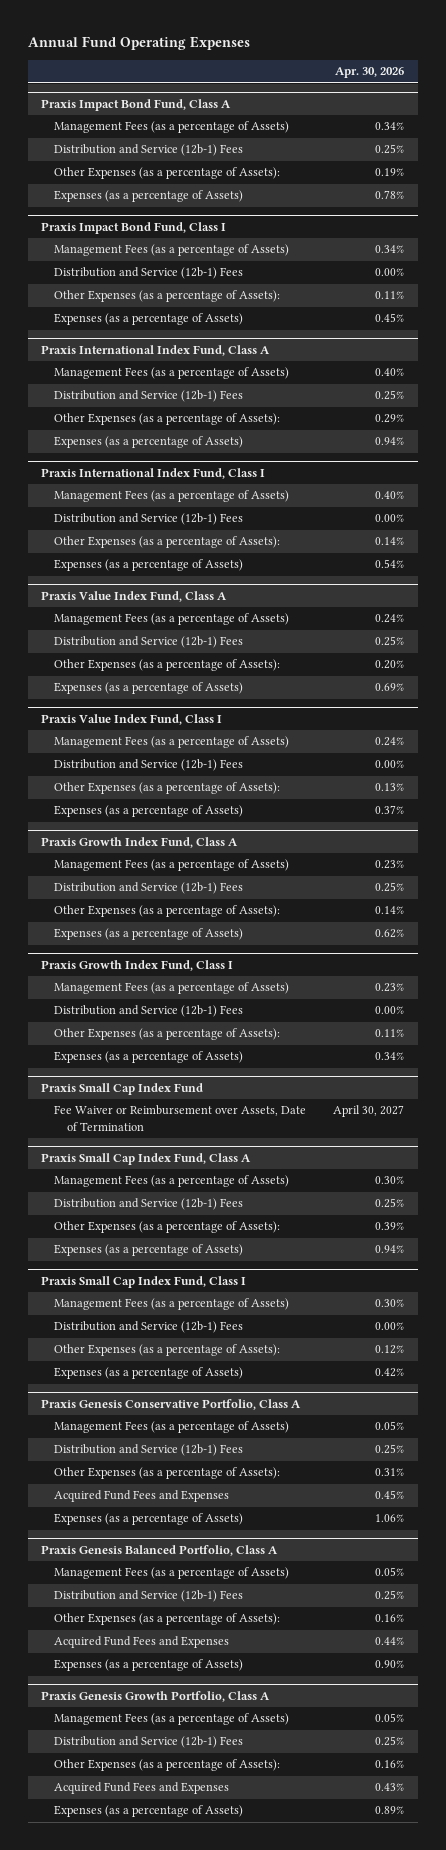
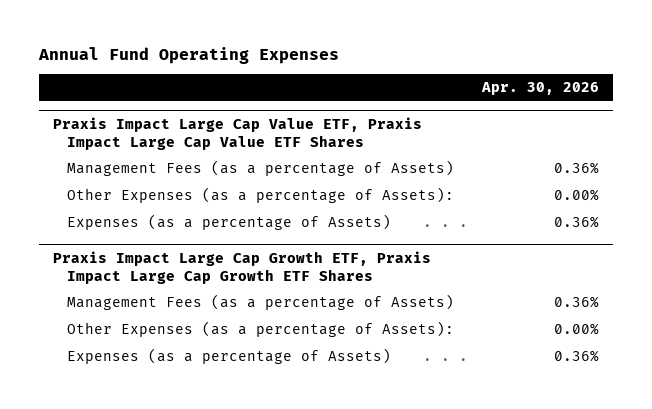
[41,98,232,111] Praxis Impact Bond Fund, Class A -> none
[54,144,244,157] Distribution and Service (12b-1) Fees -> none
[41,221,227,234] Praxis Impact Bond Fund, Class I -> none
[54,267,244,280] Distribution and Service (12b-1) Fees -> none
[41,344,271,356] Praxis International Index Fund, Class A -> none
[54,367,290,380] Management Fees (as a percentage of Assets) -> none
[54,390,244,403] Distribution and Service (12b-1) Fees -> none
[54,413,281,426] Other Expenses (as a percentage of Assets): -> none
[54,436,244,449] Expenses (as a percentage of Assets) -> none
[41,467,266,479] Praxis International Index Fund, Class I -> none
[54,490,290,503] Management Fees (as a percentage of Assets) -> none
[54,513,244,526] Distribution and Service (12b-1) Fees -> none
[54,536,281,549] Other Expenses (as a percentage of Assets): -> none
[54,559,244,572] Expenses (as a percentage of Assets) -> none
[41,590,228,602] Praxis Value Index Fund, Class A -> none
[54,613,290,626] Management Fees (as a percentage of Assets) -> none
[54,636,244,649] Distribution and Service (12b-1) Fees -> none
[54,659,281,672] Other Expenses (as a percentage of Assets): -> none
[54,682,244,695] Expenses (as a percentage of Assets) -> none
[41,713,223,725] Praxis Value Index Fund, Class I -> none
[54,736,290,749] Management Fees (as a percentage of Assets) -> none
[54,759,244,772] Distribution and Service (12b-1) Fees -> none
[54,782,281,795] Other Expenses (as a percentage of Assets): -> none
[54,805,244,818] Expenses (as a percentage of Assets) -> none
[41,836,239,848] Praxis Growth Index Fund, Class A -> none
[54,859,290,872] Management Fees (as a percentage of Assets) -> none
[54,882,244,895] Distribution and Service (12b-1) Fees -> none
[54,905,281,918] Other Expenses (as a percentage of Assets): -> none
[54,928,244,941] Expenses (as a percentage of Assets) -> none
[41,959,234,971] Praxis Growth Index Fund, Class I -> none
[54,982,290,995] Management Fees (as a percentage of Assets) -> none
[54,1005,244,1018] Distribution and Service (12b-1) Fees -> none
[54,1028,281,1041] Other Expenses (as a percentage of Assets): -> none
[54,1051,244,1064] Expenses (as a percentage of Assets) -> none
[41,1082,204,1095] Praxis Small Cap Index Fund -> none
[54,1105,307,1131] Fee Waiver or Reimbursement over Assets, Date of Termination -> none
[41,1152,252,1165] Praxis Small Cap Index Fund, Class A -> none
[54,1175,290,1188] Management Fees (as a percentage of Assets) -> none
[54,1198,244,1211] Distribution and Service (12b-1) Fees -> none
[54,1221,281,1234] Other Expenses (as a percentage of Assets): -> none
[54,1244,244,1257] Expenses (as a percentage of Assets) -> none
[41,1275,247,1288] Praxis Small Cap Index Fund, Class I -> none
[54,1298,290,1311] Management Fees (as a percentage of Assets) -> none
[54,1321,244,1334] Distribution and Service (12b-1) Fees -> none
[54,1344,281,1357] Other Expenses (as a percentage of Assets): -> none
[54,1367,244,1380] Expenses (as a percentage of Assets) -> none
[41,1398,302,1410] Praxis Genesis Conservative Portfolio, Class A -> none
[54,1421,290,1434] Management Fees (as a percentage of Assets) -> none
[54,1444,244,1457] Distribution and Service (12b-1) Fees -> none
[54,1467,281,1480] Other Expenses (as a percentage of Assets): -> none
[54,1490,230,1503] Acquired Fund Fees and Expenses -> none
[54,1513,244,1526] Expenses (as a percentage of Assets) -> none
[41,1544,279,1556] Praxis Genesis Balanced Portfolio, Class A -> none
[54,1567,290,1580] Management Fees (as a percentage of Assets) -> none
[54,1590,244,1603] Distribution and Service (12b-1) Fees -> none
[54,1613,281,1626] Other Expenses (as a percentage of Assets): -> none
[54,1636,230,1649] Acquired Fund Fees and Expenses -> none
[54,1659,244,1672] Expenses (as a percentage of Assets) -> none
[41,1690,271,1702] Praxis Genesis Growth Portfolio, Class A -> none
[54,1713,290,1726] Management Fees (as a percentage of Assets) -> none
[54,1736,244,1749] Distribution and Service (12b-1) Fees -> none
[54,1759,281,1772] Other Expenses (as a percentage of Assets): -> none
[54,1782,230,1795] Acquired Fund Fees and Expenses -> none
[54,1805,244,1818] Expenses (as a percentage of Assets) -> none
none -> [53,116,423,150] Praxis Impact Large Cap Value ETF, Praxis Impact Large Cap Value ETF Shares
[375,122,405,131] 0.34% -> [554,162,600,175] 0.36%
[375,168,405,177] 0.19% -> [554,189,600,202] 0.00%
[375,190,405,200] 0.78% -> [554,216,600,229] 0.36%
none -> [53,250,432,284] Praxis Impact Large Cap Growth ETF, Praxis Impact Large Cap Growth ETF Shares
[375,245,405,254] 0.34% -> [554,296,600,309] 0.36%
[375,291,405,300] 0.11% -> [554,323,600,336] 0.00%
[375,313,405,323] 0.45% -> [554,350,600,363] 0.36%

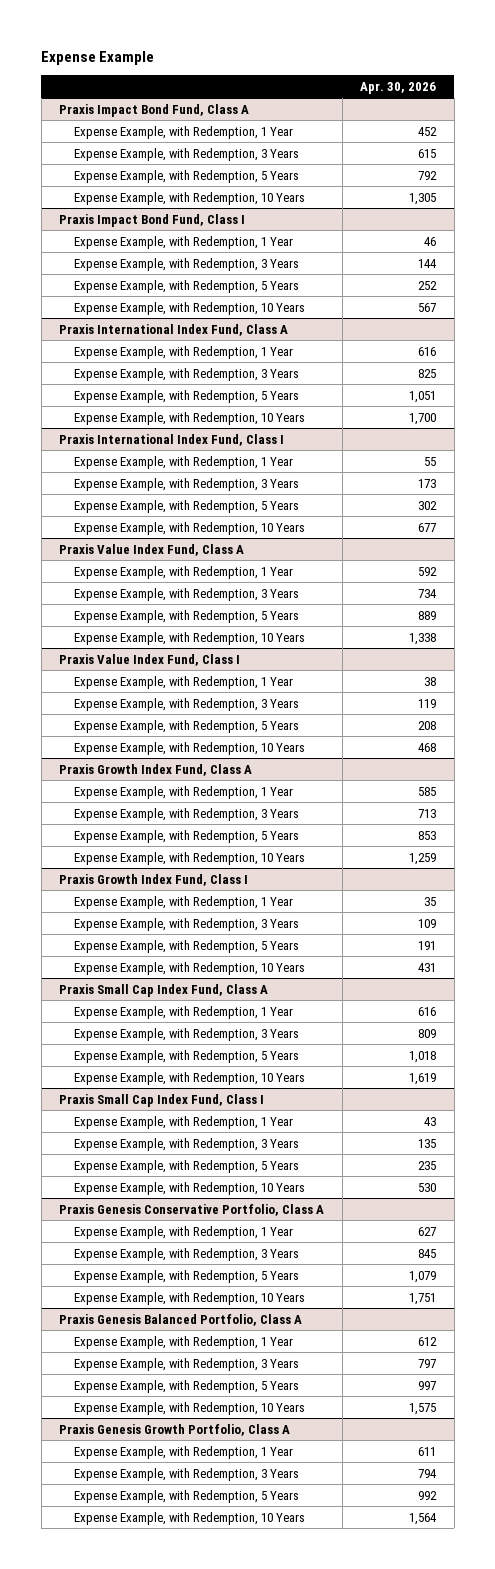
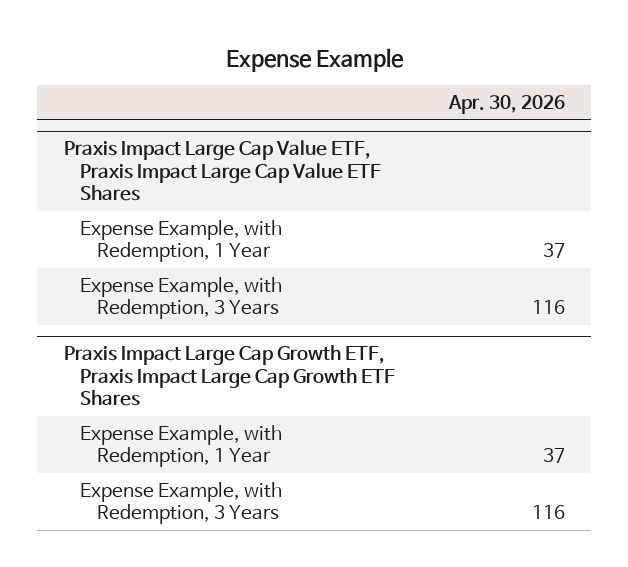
[59,103,250,117] Praxis Impact Bond Fund, Class A -> none
[74,169,300,183] Expense Example, with Redemption, 5 Years -> none
[74,191,306,205] Expense Example, with Redemption, 10 Years -> none
[59,213,246,227] Praxis Impact Bond Fund, Class I -> none
[74,279,300,293] Expense Example, with Redemption, 5 Years -> none
[74,301,306,315] Expense Example, with Redemption, 10 Years -> none
[59,323,289,336] Praxis International Index Fund, Class A -> none
[74,345,294,359] Expense Example, with Redemption, 1 Year -> none
[74,367,300,381] Expense Example, with Redemption, 3 Years -> none
[74,389,300,403] Expense Example, with Redemption, 5 Years -> none
[74,411,306,425] Expense Example, with Redemption, 10 Years -> none
[59,433,285,446] Praxis International Index Fund, Class I -> none
[74,455,294,469] Expense Example, with Redemption, 1 Year -> none
[74,477,300,491] Expense Example, with Redemption, 3 Years -> none
[74,499,300,513] Expense Example, with Redemption, 5 Years -> none
[74,521,306,535] Expense Example, with Redemption, 10 Years -> none
[59,543,245,556] Praxis Value Index Fund, Class A -> none
[74,565,294,579] Expense Example, with Redemption, 1 Year -> none
[74,587,300,601] Expense Example, with Redemption, 3 Years -> none
[74,609,300,623] Expense Example, with Redemption, 5 Years -> none
[74,631,306,645] Expense Example, with Redemption, 10 Years -> none
[59,653,241,666] Praxis Value Index Fund, Class I -> none
[74,675,294,689] Expense Example, with Redemption, 1 Year -> none
[74,697,300,711] Expense Example, with Redemption, 3 Years -> none
[74,719,300,733] Expense Example, with Redemption, 5 Years -> none
[74,741,306,755] Expense Example, with Redemption, 10 Years -> none
[59,763,253,776] Praxis Growth Index Fund, Class A -> none
[74,785,294,799] Expense Example, with Redemption, 1 Year -> none
[74,807,300,821] Expense Example, with Redemption, 3 Years -> none
[74,829,300,843] Expense Example, with Redemption, 5 Years -> none
[74,851,306,865] Expense Example, with Redemption, 10 Years -> none
[59,873,249,886] Praxis Growth Index Fund, Class I -> none
[74,895,294,909] Expense Example, with Redemption, 1 Year -> none
[74,917,300,931] Expense Example, with Redemption, 3 Years -> none
[74,939,300,953] Expense Example, with Redemption, 5 Years -> none
[74,961,306,975] Expense Example, with Redemption, 10 Years -> none
[59,983,269,997] Praxis Small Cap Index Fund, Class A -> none
[74,1005,294,1019] Expense Example, with Redemption, 1 Year -> none
[74,1027,300,1041] Expense Example, with Redemption, 3 Years -> none
[74,1049,300,1063] Expense Example, with Redemption, 5 Years -> none
[74,1071,306,1085] Expense Example, with Redemption, 10 Years -> none
[59,1093,265,1107] Praxis Small Cap Index Fund, Class I -> none
[74,1115,294,1129] Expense Example, with Redemption, 1 Year -> none
[74,1137,300,1151] Expense Example, with Redemption, 3 Years -> none
[74,1159,300,1173] Expense Example, with Redemption, 5 Years -> none
[74,1181,306,1195] Expense Example, with Redemption, 10 Years -> none
[59,1203,325,1216] Praxis Genesis Conservative Portfolio, Class A -> none
[74,1225,294,1239] Expense Example, with Redemption, 1 Year -> none
[74,1247,300,1261] Expense Example, with Redemption, 3 Years -> none
[74,1269,300,1283] Expense Example, with Redemption, 5 Years -> none
[74,1291,306,1305] Expense Example, with Redemption, 10 Years -> none
[59,1313,303,1326] Praxis Genesis Balanced Portfolio, Class A -> none
[74,1335,294,1349] Expense Example, with Redemption, 1 Year -> none
[74,1357,300,1371] Expense Example, with Redemption, 3 Years -> none
[74,1379,300,1393] Expense Example, with Redemption, 5 Years -> none
[74,1401,306,1415] Expense Example, with Redemption, 10 Years -> none
[59,1423,291,1436] Praxis Genesis Growth Portfolio, Class A -> none
[74,1445,294,1459] Expense Example, with Redemption, 1 Year -> none
[74,1467,300,1481] Expense Example, with Redemption, 3 Years -> none
[74,1489,300,1503] Expense Example, with Redemption, 5 Years -> none
[74,1511,306,1525] Expense Example, with Redemption, 10 Years -> none
none -> [63,140,382,202] Praxis Impact Large Cap Value ETF, Praxis Impact Large Cap Value ETF Shares
[418,126,438,136] 452 -> [542,243,565,259] 37
[418,148,437,158] 615 -> [531,300,565,315] 116
none -> [63,345,396,407] Praxis Impact Large Cap Growth ETF, Praxis Impact Large Cap Growth ETF Shares
[424,236,437,246] 46 -> [542,448,565,464] 37
[418,258,438,268] 144 -> [531,505,565,520] 116

